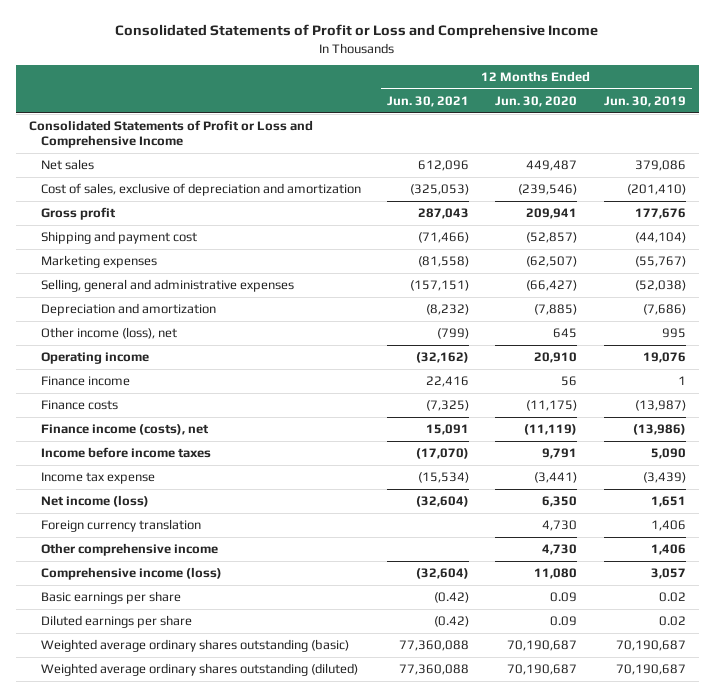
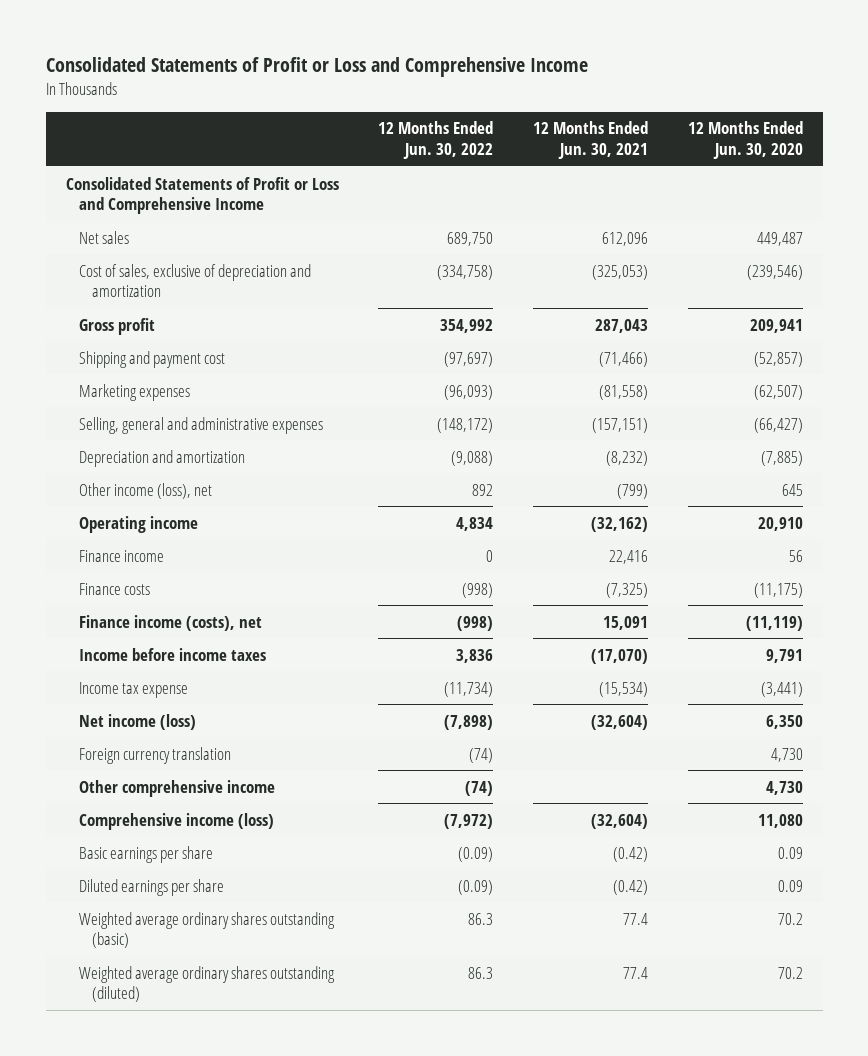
[603,95,686,107] Jun. 30, 2019 -> none
none -> [378,121,494,160] 12 Months Ended Jun. 30, 2022
[399,639,470,651] 77,360,088 -> [623,912,649,925] 77.4
[507,639,578,651] 70,190,687 -> [777,912,803,925] 70.2
[399,663,470,675] 77,360,088 -> [623,966,649,979] 77.4
[507,663,578,675] 70,190,687 -> [777,966,803,979] 70.2

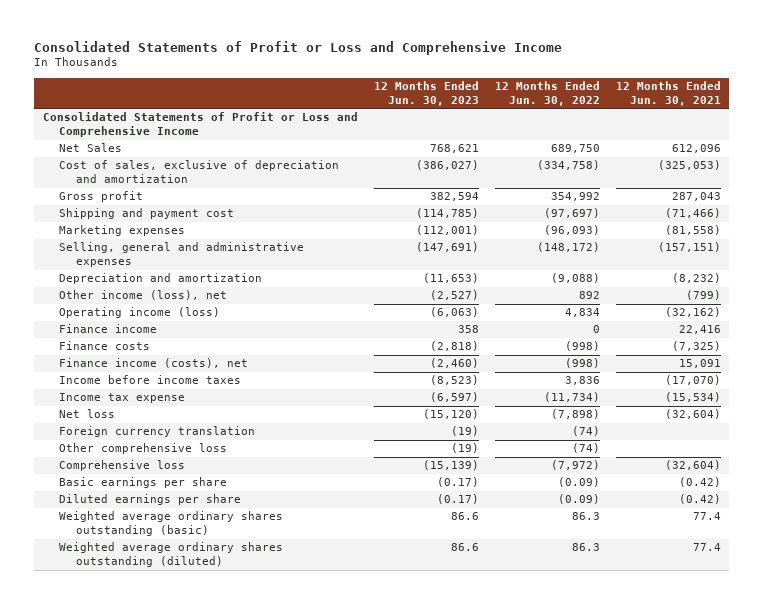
[687,121,803,160] 12 Months Ended Jun. 30, 2020 -> none
none -> [373,80,479,106] 12 Months Ended Jun. 30, 2023
[78,230,129,244] Net sales -> [59,143,123,153] Net Sales
[78,515,198,533] Operating income -> [59,307,221,319] Operating income (loss)
[78,713,196,730] Net income (loss) -> [59,409,116,419] Net loss
[78,779,275,797] Other comprehensive income -> [59,443,228,455] Other comprehensive loss
[78,812,274,830] Comprehensive income (loss) -> [59,460,186,472] Comprehensive loss

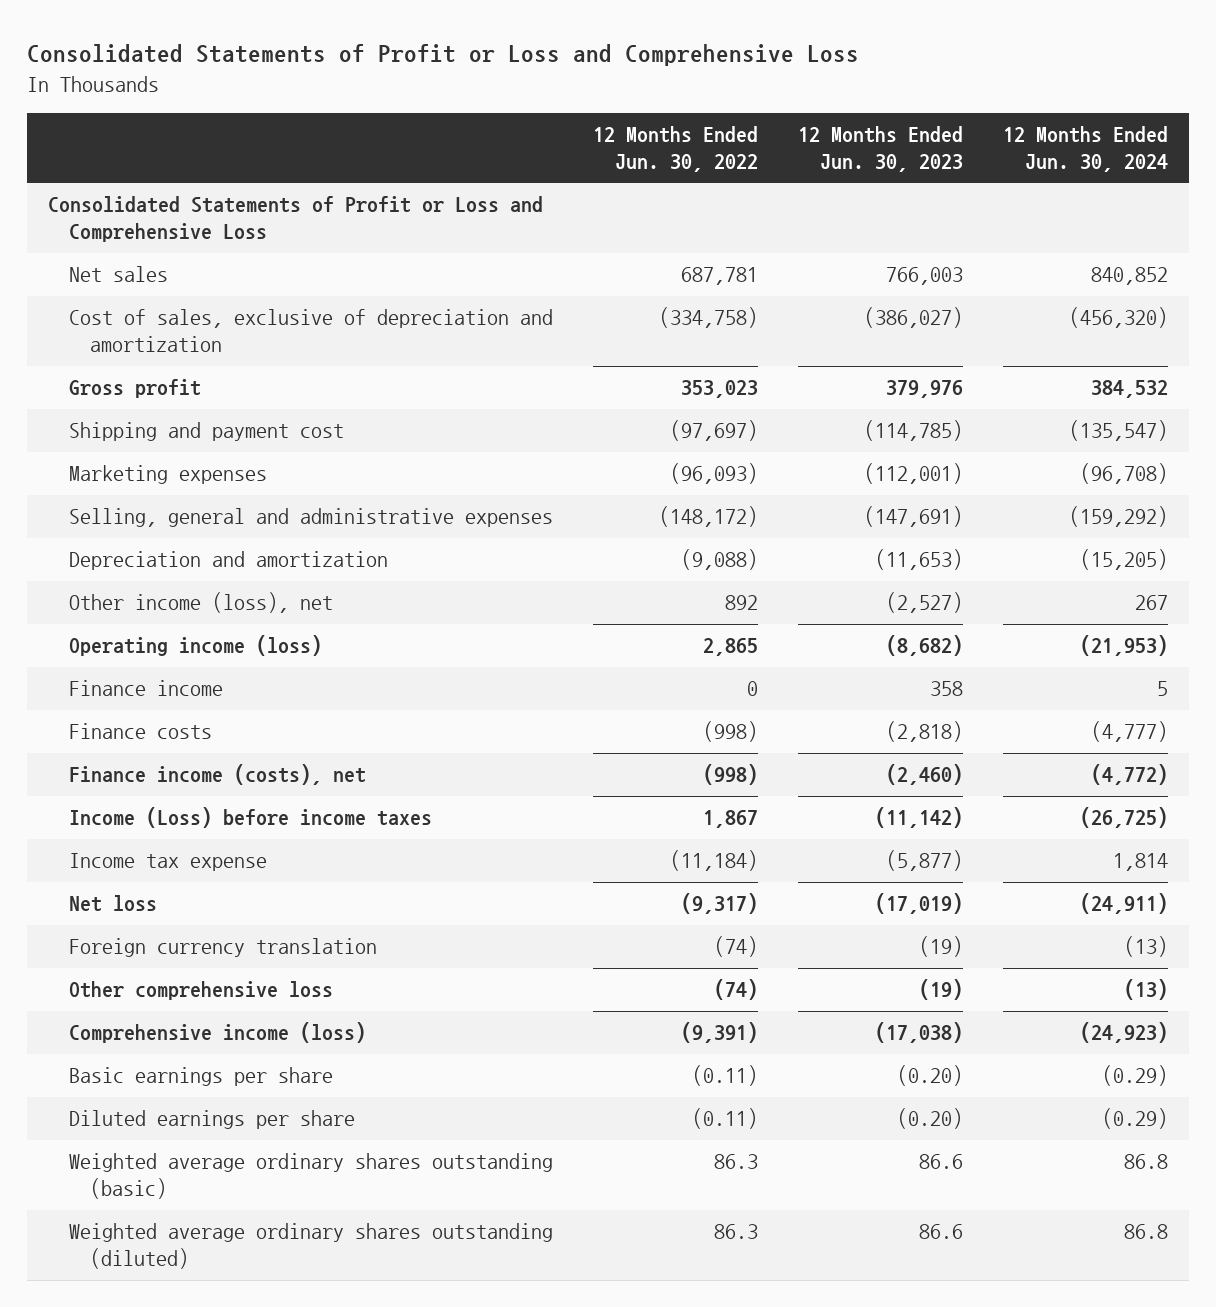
[34,40,563,55] Consolidated Statements of Profit or Loss and Comprehensive Income -> [27,44,860,67] Consolidated Statements of Profit or Loss and Comprehensive Loss
[616,80,722,106] 12 Months Ended Jun. 30, 2021 -> none
none -> [1003,126,1169,172] 12 Months Ended Jun. 30, 2024
[42,112,358,138] Consolidated Statements of Profit or Loss and Comprehensive Income -> [47,196,543,243] Consolidated Statements of Profit or Loss and Comprehensive Loss
[59,143,123,153] Net Sales -> [68,266,168,283] Net sales
[429,144,479,154] 768,621 -> [886,267,964,286] 766,003
[551,144,601,154] 689,750 -> [681,267,759,286] 687,781
[429,192,479,202] 382,594 -> [886,380,964,399] 379,976
[551,192,601,202] 354,992 -> [681,380,759,399] 353,023
[429,307,479,318] (6,063) -> [886,635,964,657] (8,682)
[565,308,601,318] 4,834 -> [703,638,759,657] 2,865
[59,375,242,385] Income before income taxes -> [68,807,432,829] Income (Loss) before income taxes
[429,375,479,386] (8,523) -> [875,807,964,829] (11,142)
[565,376,601,386] 3,836 -> [703,810,759,829] 1,867
[429,392,479,403] (6,597) -> [886,850,964,872] (5,877)
[544,392,601,403] (11,734) -> [670,850,759,872] (11,184)
[422,409,479,420] (15,120) -> [875,893,964,915] (17,019)
[551,409,601,420] (7,898) -> [681,893,759,915] (9,317)
[59,460,186,472] Comprehensive loss -> [68,1022,366,1044] Comprehensive income (loss)
[422,460,479,471] (15,139) -> [875,1022,964,1044] (17,038)
[551,460,601,471] (7,972) -> [681,1022,759,1044] (9,391)
[436,477,479,488] (0.17) -> [897,1065,964,1087] (0.20)
[558,477,601,488] (0.09) -> [692,1065,759,1087] (0.11)
[436,494,479,505] (0.17) -> [897,1108,964,1130] (0.20)
[558,494,601,505] (0.09) -> [692,1108,759,1130] (0.11)

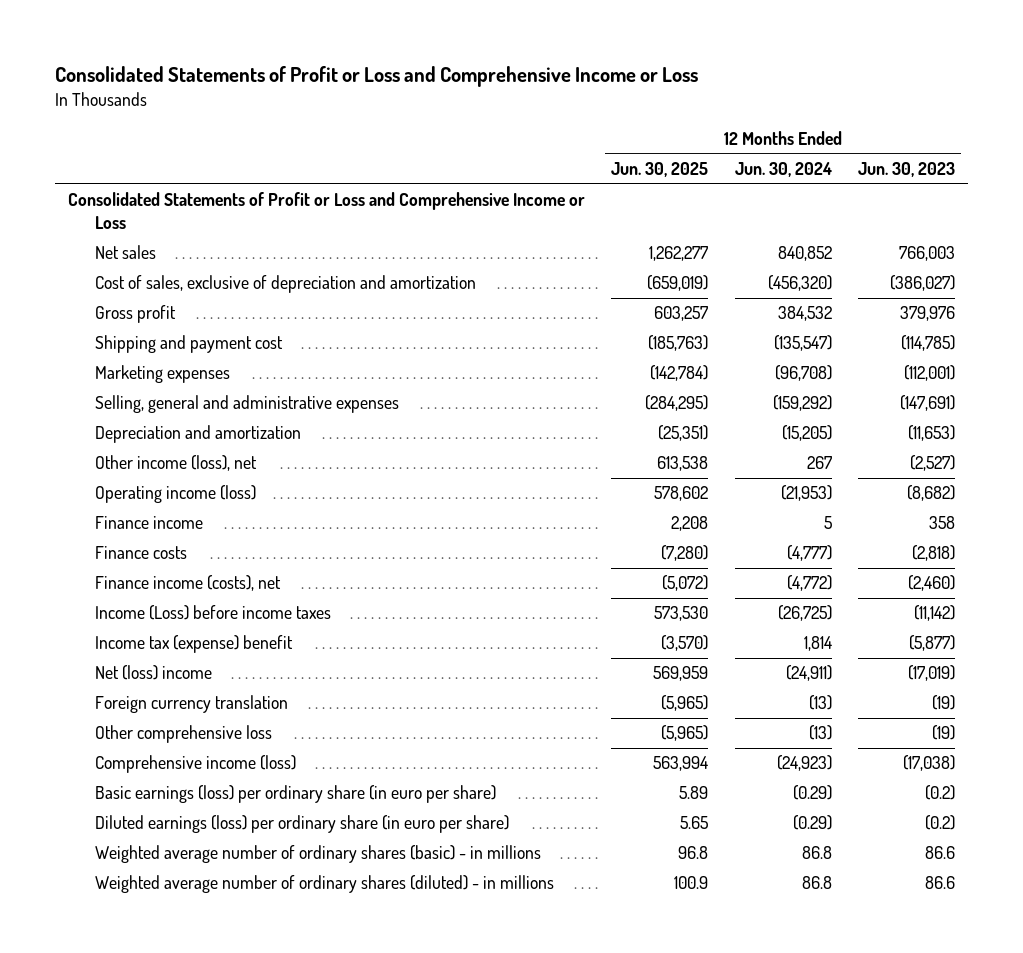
[27,44,860,67] Consolidated Statements of Profit or Loss and Comprehensive Loss -> [54,66,698,88] Consolidated Statements of Profit or Loss and Comprehensive Income or Loss
[593,126,759,172] 12 Months Ended Jun. 30, 2022 -> none
none -> [611,162,709,178] Jun. 30, 2025
[47,196,543,243] Consolidated Statements of Profit or Loss and Comprehensive Loss -> [67,192,585,230] Consolidated Statements of Profit or Loss and Comprehensive Income or Loss
[68,853,267,872] Income tax expense -> [94,635,293,654] Income tax (expense) benefit
[68,895,157,913] Net loss -> [94,665,212,681] Net (loss) income
[68,1067,333,1087] Basic earnings per share -> [94,785,496,804] Basic earnings (loss) per ordinary share (in euro per share)
[897,1065,964,1087] (0.20) -> [924,785,955,801] (0.2)
[68,1110,355,1130] Diluted earnings per share -> [94,815,509,834] Diluted earnings (loss) per ordinary share (in euro per share)
[897,1108,964,1130] (0.20) -> [924,815,955,831] (0.2)
[68,1153,553,1200] Weighted average ordinary shares outstanding (basic) -> [94,845,541,864] Weighted average number of ordinary shares (basic) - in millions
[68,1223,553,1270] Weighted average ordinary shares outstanding (diluted) -> [94,875,554,894] Weighted average number of ordinary shares (diluted) - in millions

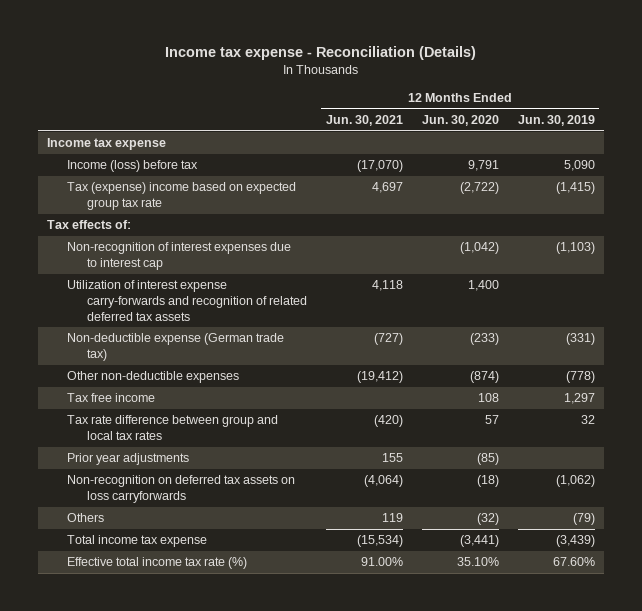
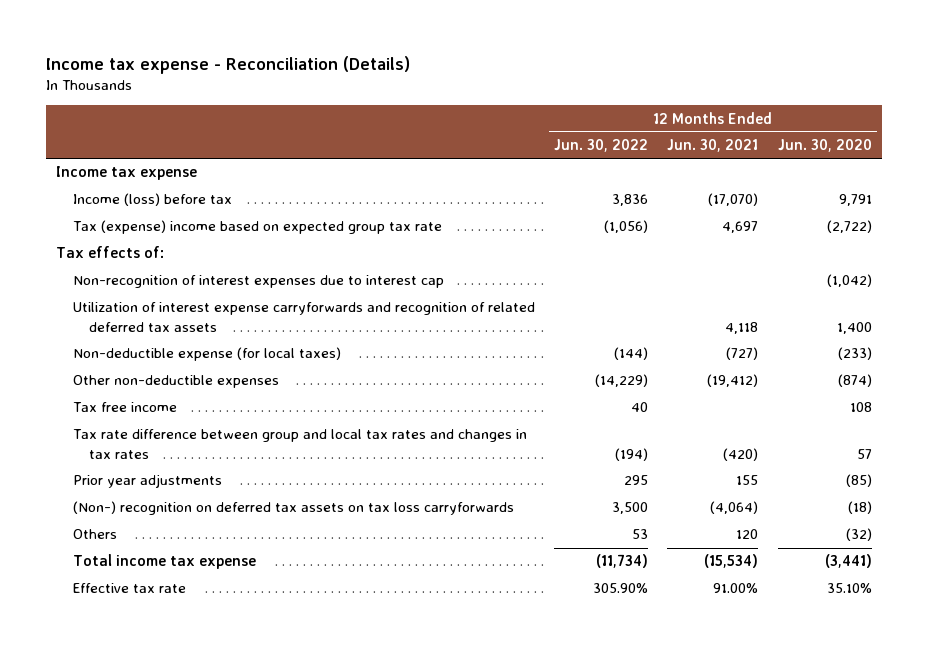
[517,115,595,127] Jun. 30, 2019 -> none
none -> [553,139,648,153] Jun. 30, 2022
[67,280,308,321] Utilization of interest expense carry-forwards and recognition of related deferred tax assets -> [72,302,535,332] Utilization of interest expense carryforwards and recognition of related deferred tax assets
[67,333,285,361] Non-deductible expense (German trade tax) -> [72,347,341,362] Non-deductible expense (for local taxes)
[67,415,279,440] Tax rate difference between group and local tax rates -> [72,429,527,459] Tax rate difference between group and local tax rates and changes in tax rates
[67,475,296,503] Non-recognition on deferred tax assets on loss carryforwards -> [72,501,514,516] (Non-) recognition on deferred tax assets on tax loss carryforwards
[381,513,403,523] 119 -> [736,529,759,540] 120
[67,557,248,570] Effective total income tax rate (%) -> [72,583,186,594] Effective tax rate

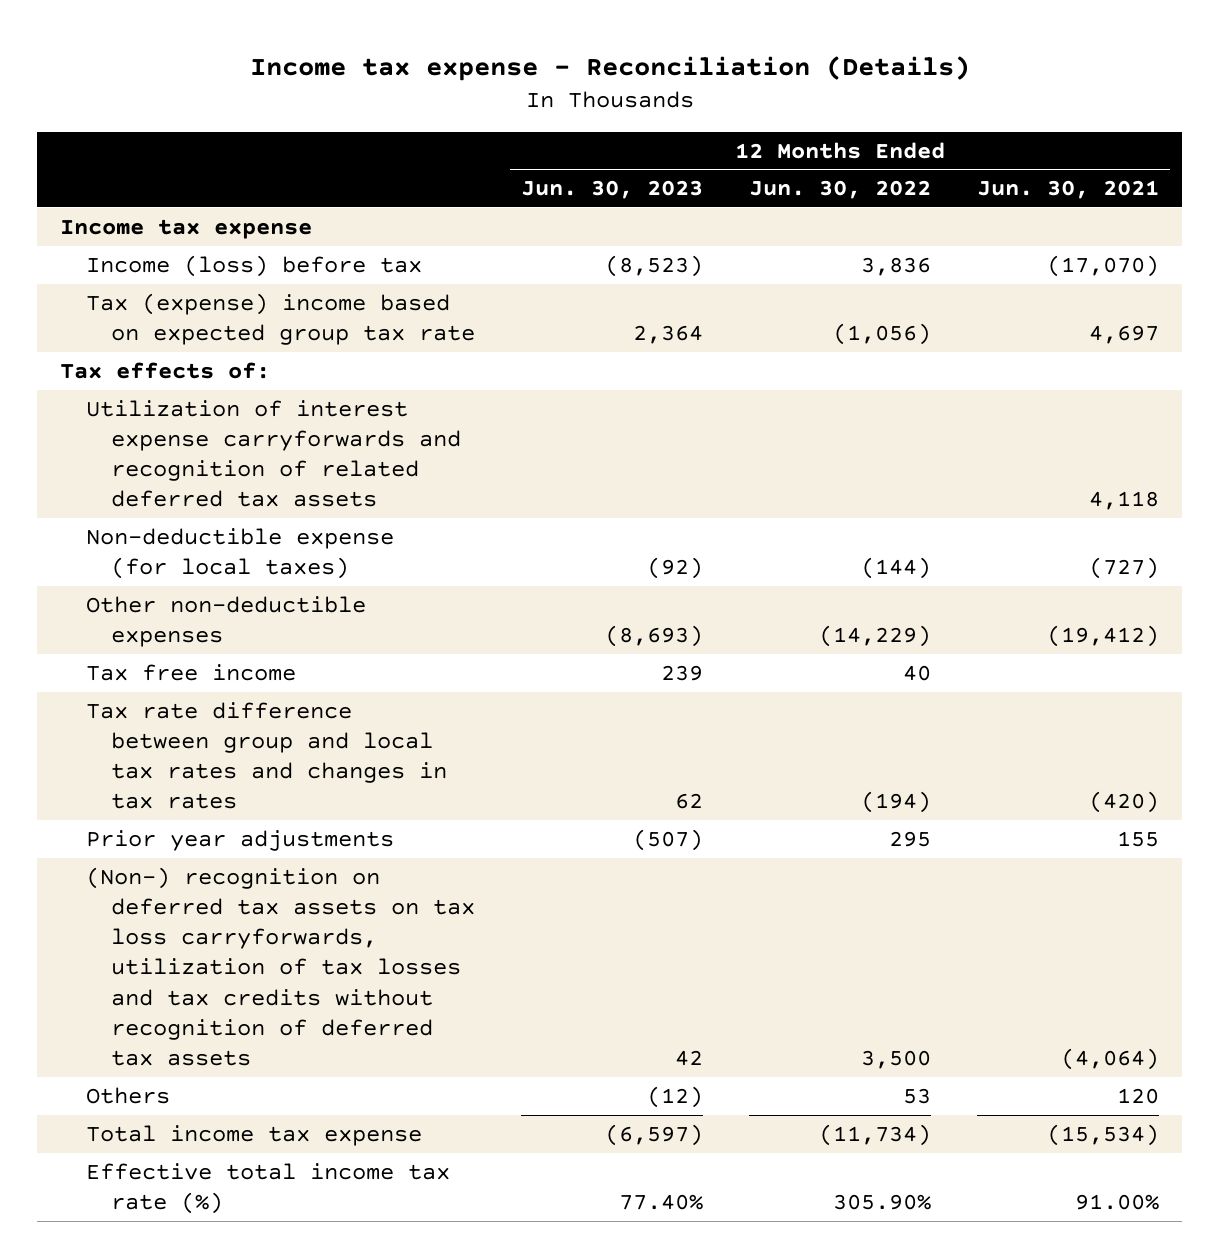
[777,139,872,153] Jun. 30, 2020 -> none
none -> [520,180,703,200] Jun. 30, 2023
[72,275,444,289] Non-recognition of interest expenses due to interest cap -> none
[72,501,514,516] (Non-) recognition on deferred tax assets on tax loss carryforwards -> [85,866,476,1067] (Non-) recognition on deferred tax assets on tax loss carryforwards, utilization of tax losses and tax credits without recognition of deferred tax assets
[72,583,186,594] Effective tax rate -> [85,1162,450,1215] Effective total income tax rate (%)

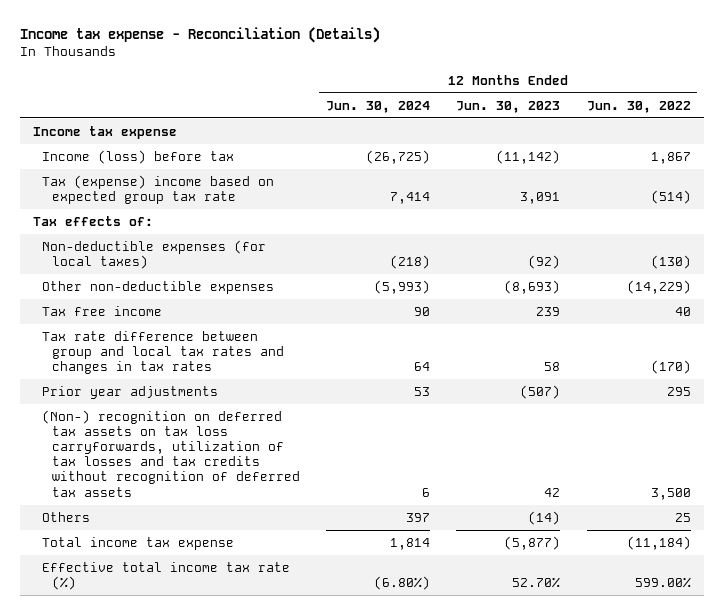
[976,180,1159,200] Jun. 30, 2021 -> none
none -> [325,100,430,113] Jun. 30, 2024
[604,254,703,277] (8,523) -> [496,149,561,164] (11,142)
[860,256,931,276] 3,836 -> [650,151,691,164] 1,867
[632,325,703,345] 2,364 -> [520,191,561,204] 3,091
[832,323,931,346] (1,056) -> [650,189,691,204] (514)
[85,399,462,508] Utilization of interest expense carryforwards and recognition of related deferred tax assets -> none
[85,527,394,580] Non-deductible expense (for local taxes) -> [42,239,267,269] Non-deductible expenses (for local taxes)
[860,557,931,580] (144) -> [650,254,691,269] (130)
[674,793,703,810] 62 -> [544,362,561,372] 58
[860,791,931,814] (194) -> [650,360,691,375] (170)
[646,1085,703,1108] (12) -> [528,510,561,525] (14)
[902,1087,931,1104] 53 -> [674,512,691,522] 25
[604,1123,703,1146] (6,597) -> [504,535,561,550] (5,877)
[818,1123,931,1146] (11,734) -> [626,535,691,550] (11,184)
[618,1194,703,1211] 77.40% -> [512,576,561,588] 52.70%
[832,1194,931,1211] 305.90% -> [634,576,691,588] 599.00%

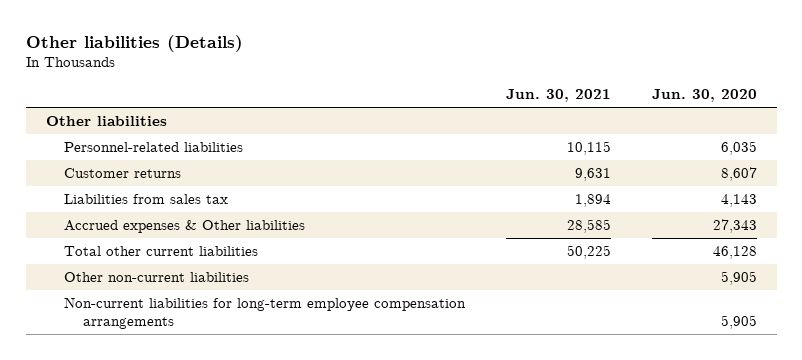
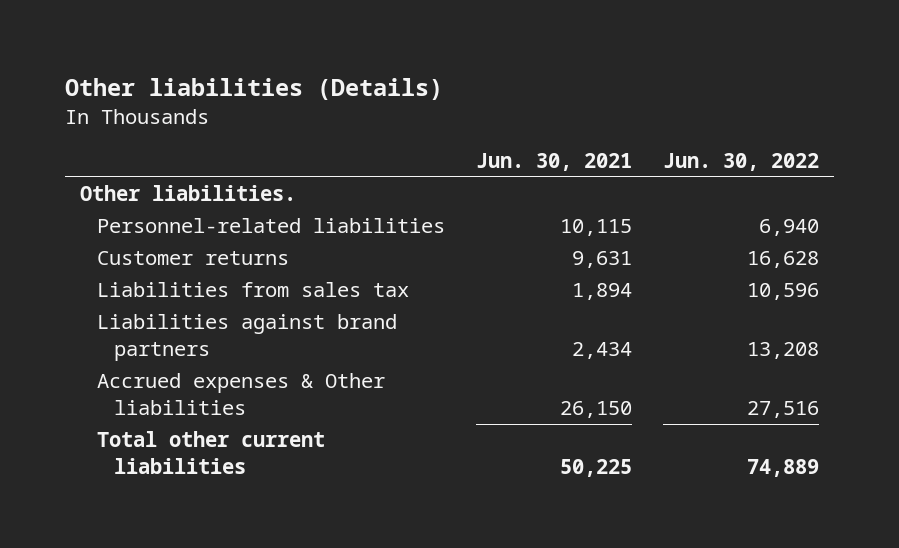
[651,89,757,103] Jun. 30, 2020 -> none
none -> [662,152,819,171] Jun. 30, 2022
[45,115,167,126] Other liabilities -> [80,185,297,202] Other liabilities.
none -> [96,314,397,361] Liabilities against brand partners
[566,218,611,233] 28,585 -> [559,400,632,418] 26,150
[64,271,250,282] Other non-current liabilities -> none
[64,296,467,329] Non-current liabilities for long-term employee compensation arrangements -> none

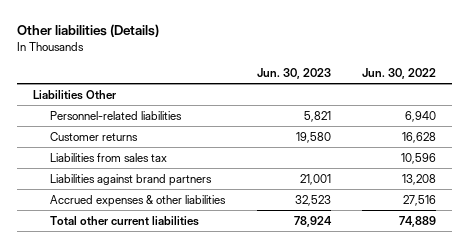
[475,152,632,171] Jun. 30, 2021 -> none
none -> [256,68,331,80] Jun. 30, 2023
[80,185,297,202] Other liabilities. -> [32,89,116,100] Liabilities Other
[96,373,385,415] Accrued expenses & Other liabilities -> [50,194,227,207] Accrued expenses & other liabilities

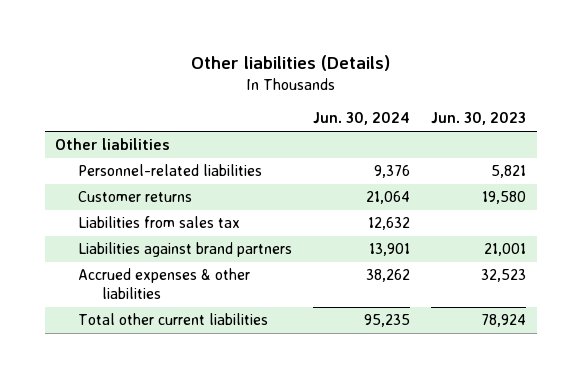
[361,68,436,80] Jun. 30, 2022 -> none
none -> [313,112,411,126] Jun. 30, 2024
[32,89,116,100] Liabilities Other -> [55,138,171,151] Other liabilities

